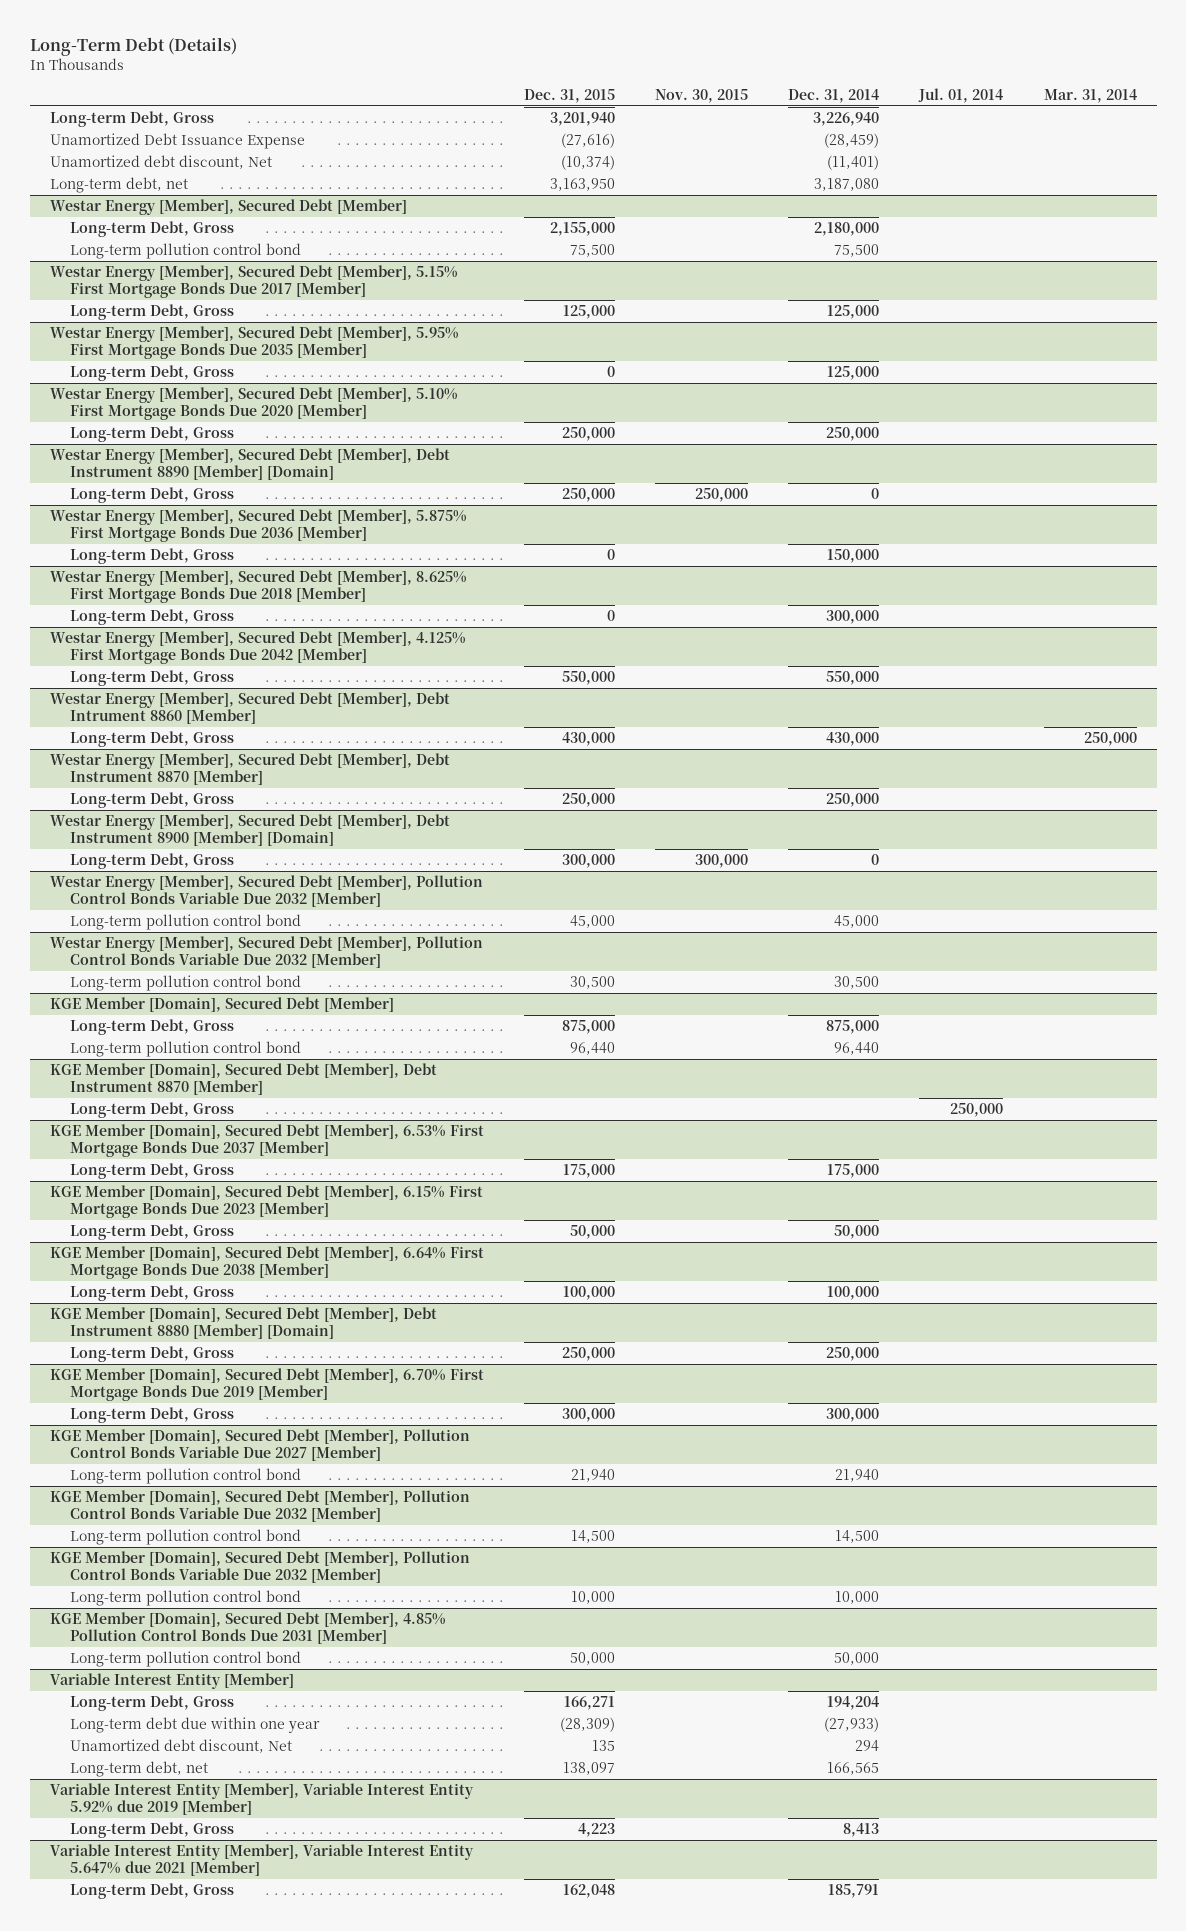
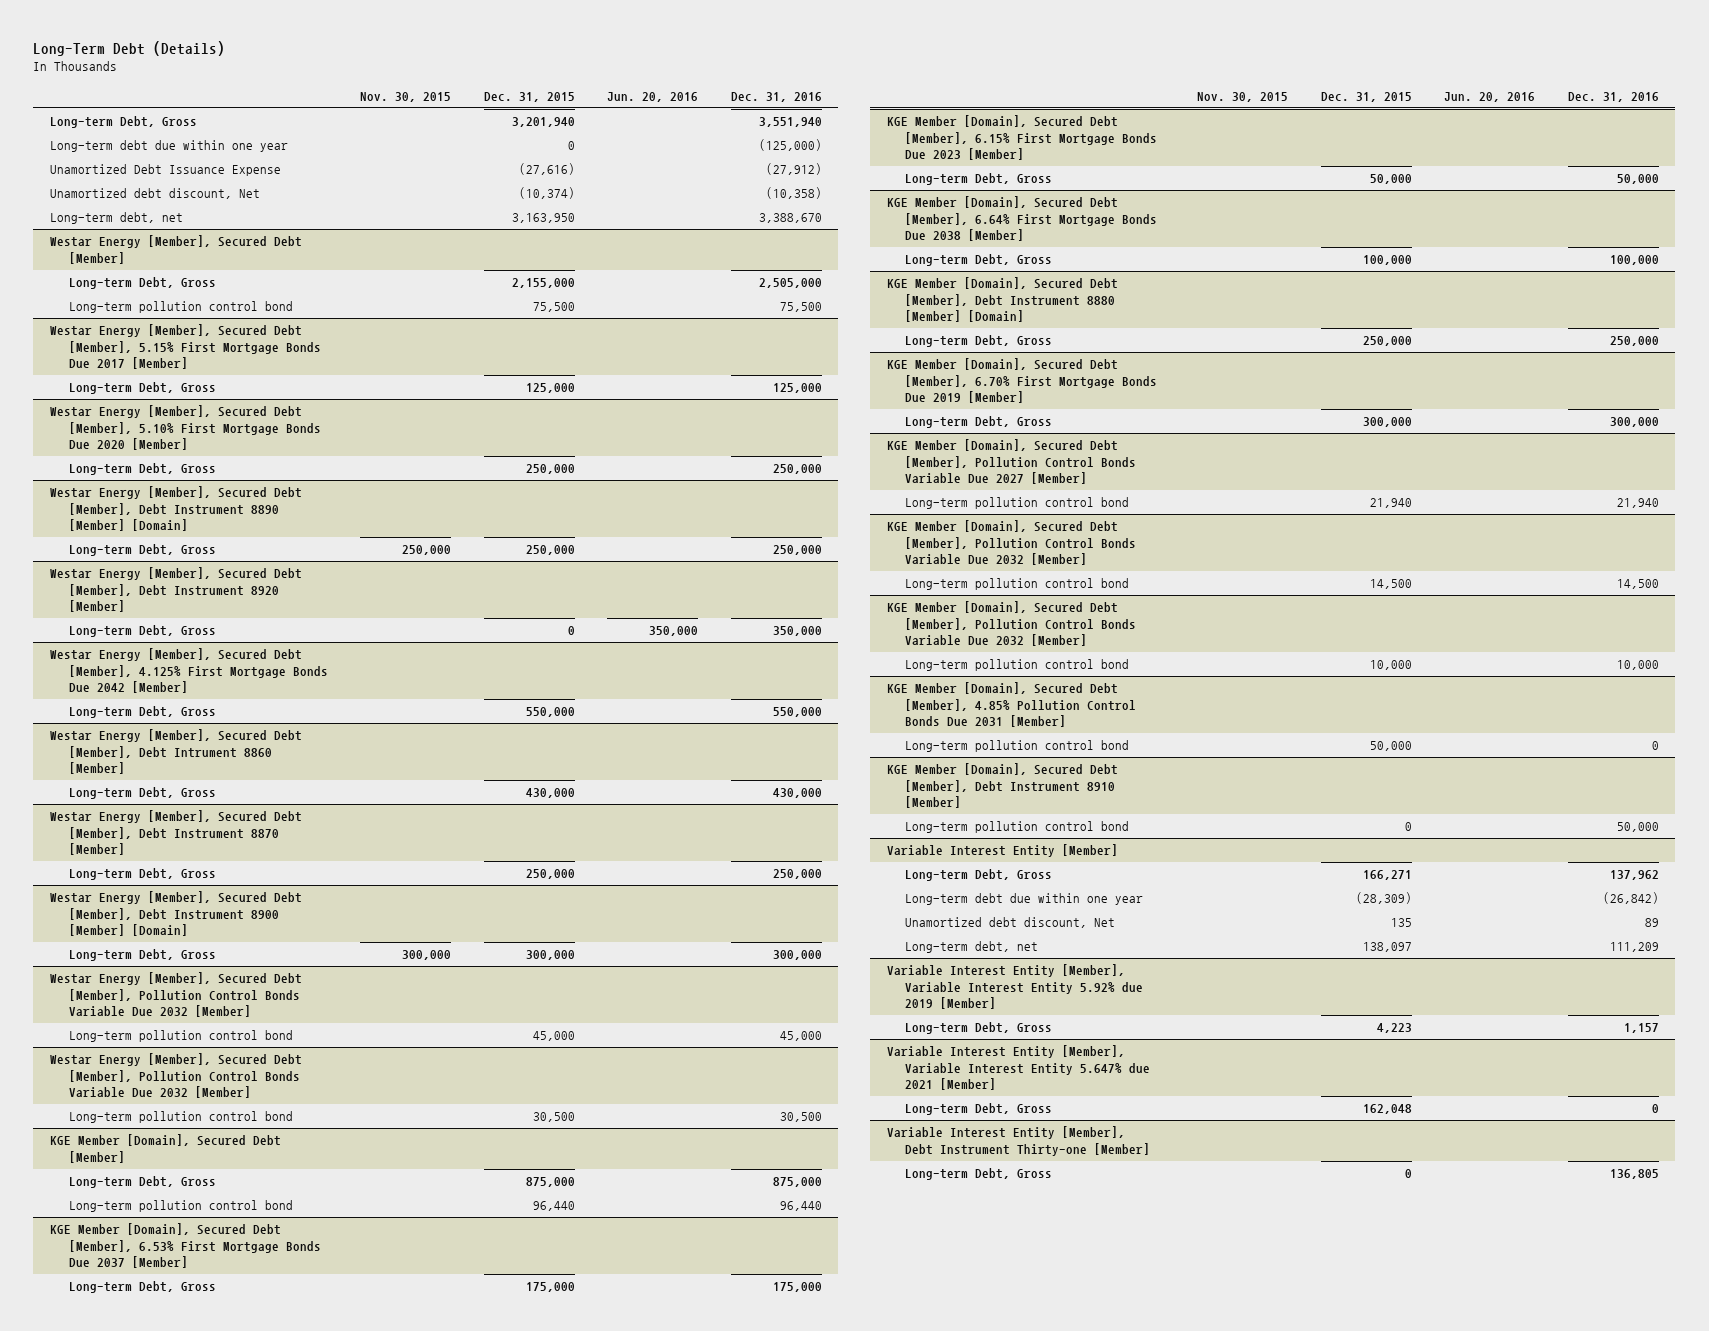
[788,88,880,103] Dec. 31, 2014 -> none
[918,87,1004,103] Jul. 01, 2014 -> none
[1043,88,1137,103] Mar. 31, 2014 -> none
none -> [607,91,699,102] Jun. 20, 2016
none -> [731,91,823,102] Dec. 31, 2016
none -> [49,140,288,153] Long-term debt due within one year
[49,326,459,359] Westar Energy [Member], Secured Debt [Member], 5.95% First Mortgage Bonds Due 2035 [Member] -> none
[69,365,234,382] Long-term Debt, Gross -> none
[49,509,467,542] Westar Energy [Member], Secured Debt [Member], 5.875% First Mortgage Bonds Due 2036 [Member] -> none
[69,548,234,565] Long-term Debt, Gross -> none
[49,570,467,603] Westar Energy [Member], Secured Debt [Member], 8.625% First Mortgage Bonds Due 2018 [Member] -> none
none -> [49,567,302,612] Westar Energy [Member], Secured Debt [Member], Debt Instrument 8920 [Member]
[49,1063,437,1095] KGE Member [Domain], Secured Debt [Member], Debt Instrument 8870 [Member] -> none
[69,1102,234,1119] Long-term Debt, Gross -> none
none -> [886,763,1118,808] KGE Member [Domain], Secured Debt [Member], Debt Instrument 8910 [Member]
none -> [905,821,1130,834] Long-term pollution control bond
none -> [886,1126,1151,1156] Variable Interest Entity [Member], Debt Instrument Thirty-one [Member]
none -> [905,1168,1053,1181] Long-term Debt, Gross

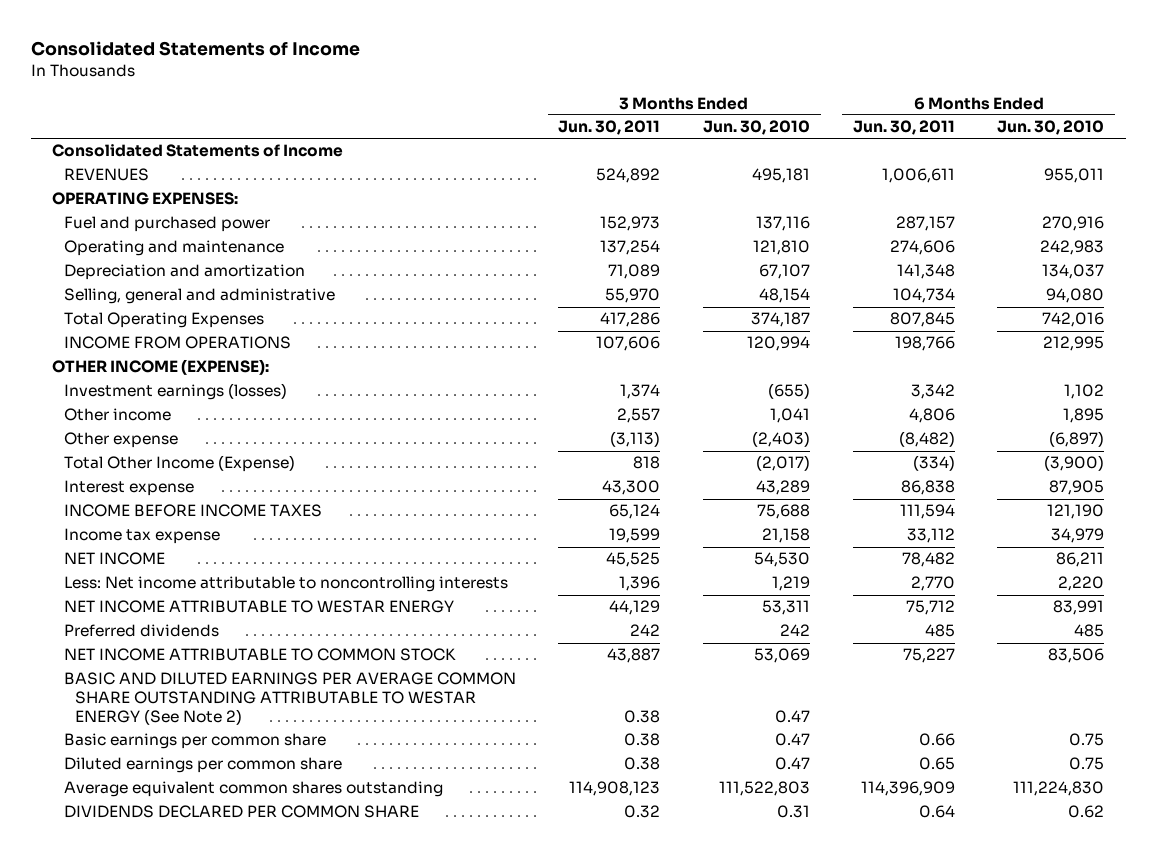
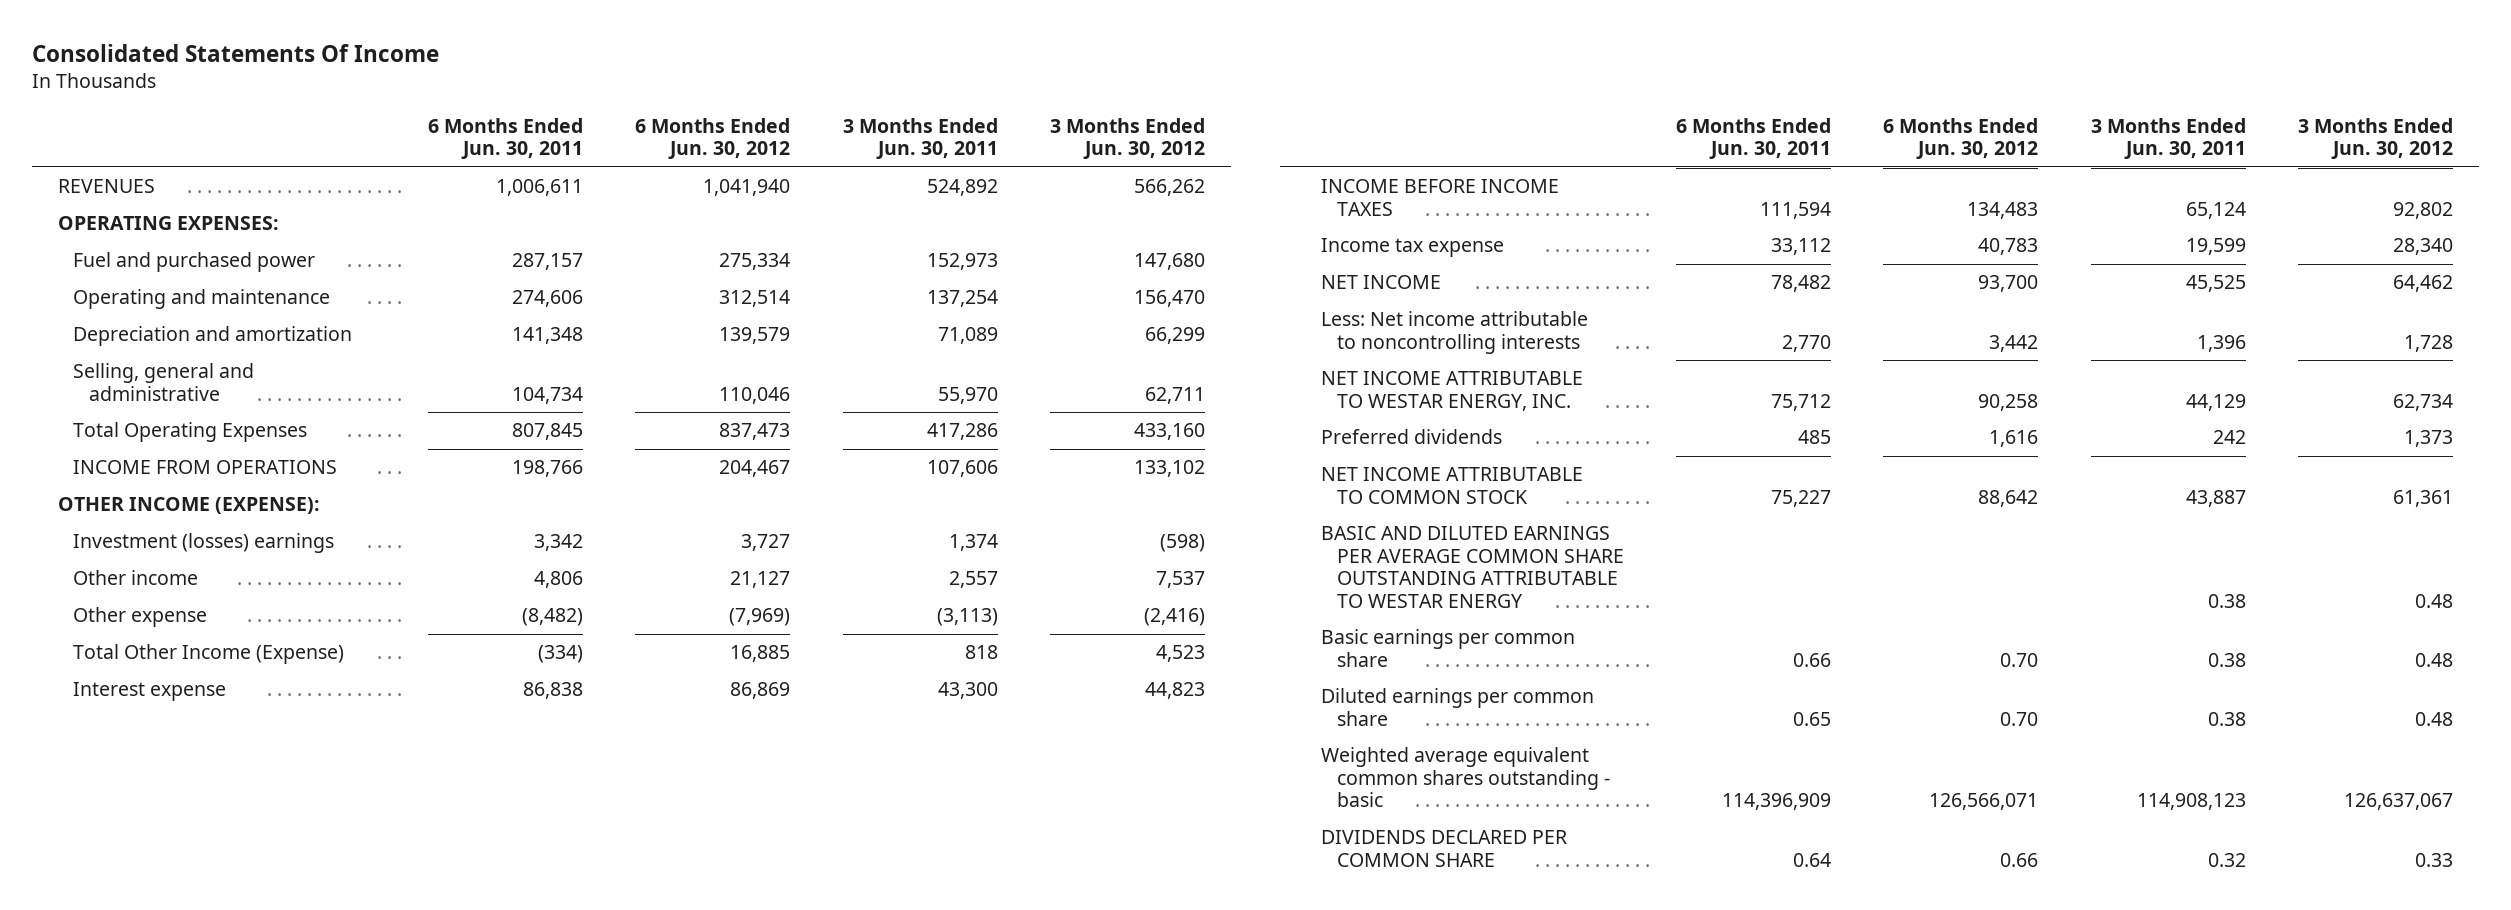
[31,41,361,57] Consolidated Statements of Income -> [31,43,439,62] Consolidated Statements Of Income
[703,120,811,136] Jun. 30, 2010 -> none
[997,120,1105,136] Jun. 30, 2010 -> none
none -> [635,117,791,160] 6 Months Ended Jun. 30, 2012
none -> [1049,117,1205,160] 3 Months Ended Jun. 30, 2012
[52,144,344,158] Consolidated Statements of Income -> none
[63,383,287,401] Investment earnings (losses) -> [73,533,335,554] Investment (losses) earnings
[63,600,454,614] NET INCOME ATTRIBUTABLE TO WESTAR ENERGY -> [1321,371,1584,411] NET INCOME ATTRIBUTABLE TO WESTAR ENERGY, INC.
[63,672,516,725] BASIC AND DILUTED EARNINGS PER AVERAGE COMMON SHARE OUTSTANDING ATTRIBUTABLE TO WESTAR ENERGY (See Note 2) -> [1321,526,1625,608] BASIC AND DILUTED EARNINGS PER AVERAGE COMMON SHARE OUTSTANDING ATTRIBUTABLE TO WESTAR ENERGY
[63,781,443,798] Average equivalent common shares outstanding -> [1321,747,1611,808] Weighted average equivalent common shares outstanding - basic

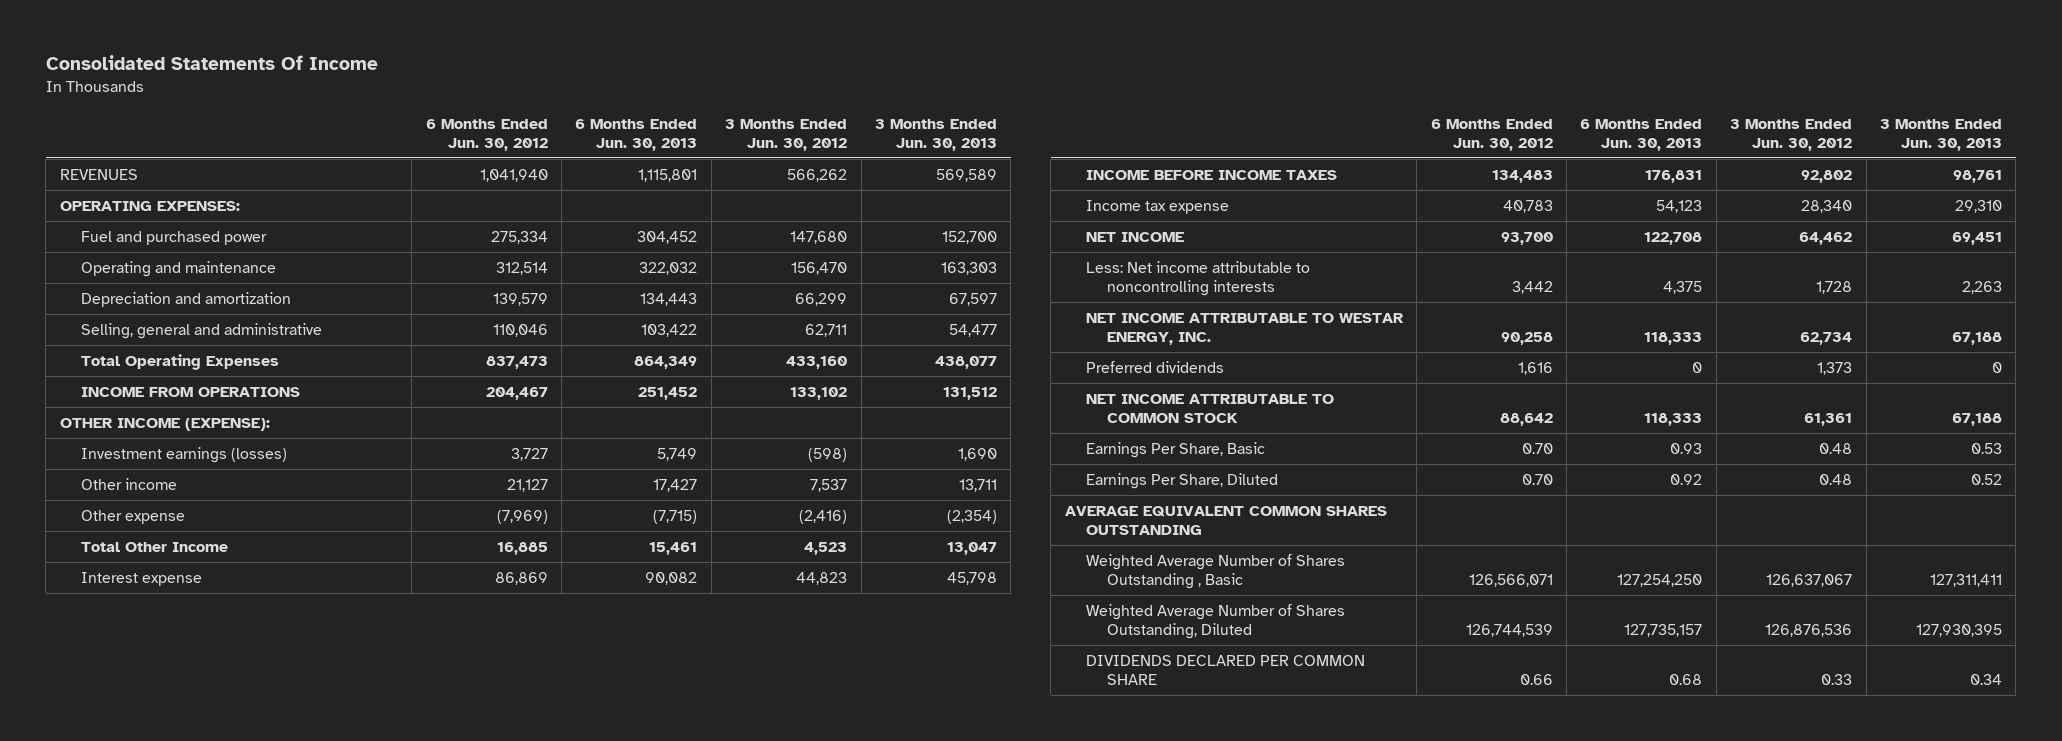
[428,117,584,160] 6 Months Ended Jun. 30, 2011 -> none
[842,117,998,160] 3 Months Ended Jun. 30, 2011 -> none
none -> [575,118,698,151] 6 Months Ended Jun. 30, 2013
none -> [874,118,997,151] 3 Months Ended Jun. 30, 2013
[73,533,335,554] Investment (losses) earnings -> [80,446,287,463] Investment earnings (losses)
[73,644,345,665] Total Other Income (Expense) -> [80,541,228,552] Total Other Income
[1321,526,1625,608] BASIC AND DILUTED EARNINGS PER AVERAGE COMMON SHARE OUTSTANDING ATTRIBUTABLE TO WESTAR ENERGY -> none
[1321,629,1576,667] Basic earnings per common share -> [1085,441,1265,458] Earnings Per Share, Basic
[1321,688,1595,726] Diluted earnings per common share -> [1085,472,1278,489] Earnings Per Share, Diluted
none -> [1064,505,1387,536] AVERAGE EQUIVALENT COMMON SHARES OUTSTANDING
[1321,747,1611,808] Weighted average equivalent common shares outstanding - basic -> [1085,553,1345,590] Weighted Average Number of Shares Outstanding , Basic
none -> [1085,603,1345,640] Weighted Average Number of Shares Outstanding, Diluted

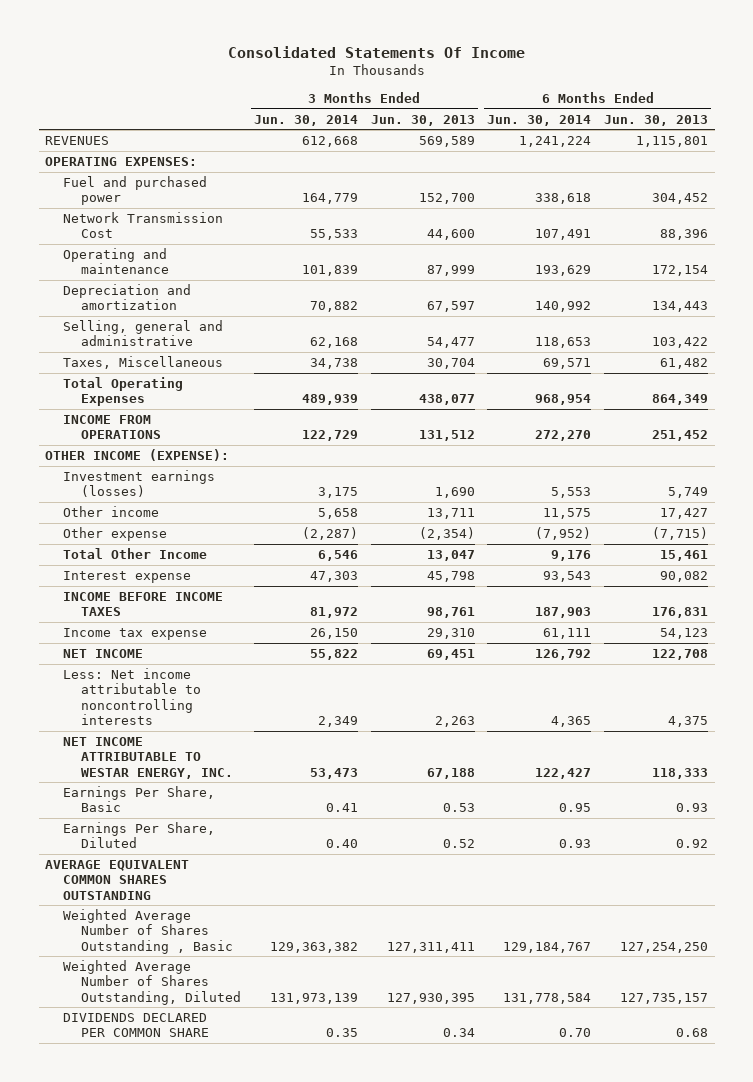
[425,118,548,151] 6 Months Ended Jun. 30, 2012 -> none
[725,118,848,151] 3 Months Ended Jun. 30, 2012 -> none
none -> [254,114,359,126] Jun. 30, 2014
none -> [487,114,592,126] Jun. 30, 2014
none -> [63,211,224,239] Network Transmission Cost
[639,261,698,275] 322,032 -> [652,265,709,277] 172,154
[940,261,997,275] 163,303 -> [426,265,475,277] 87,999
none -> [63,355,224,369] Taxes, Miscellaneous
[1085,360,1224,373] Preferred dividends -> none
[1085,393,1334,424] NET INCOME ATTRIBUTABLE TO COMMON STOCK -> none

